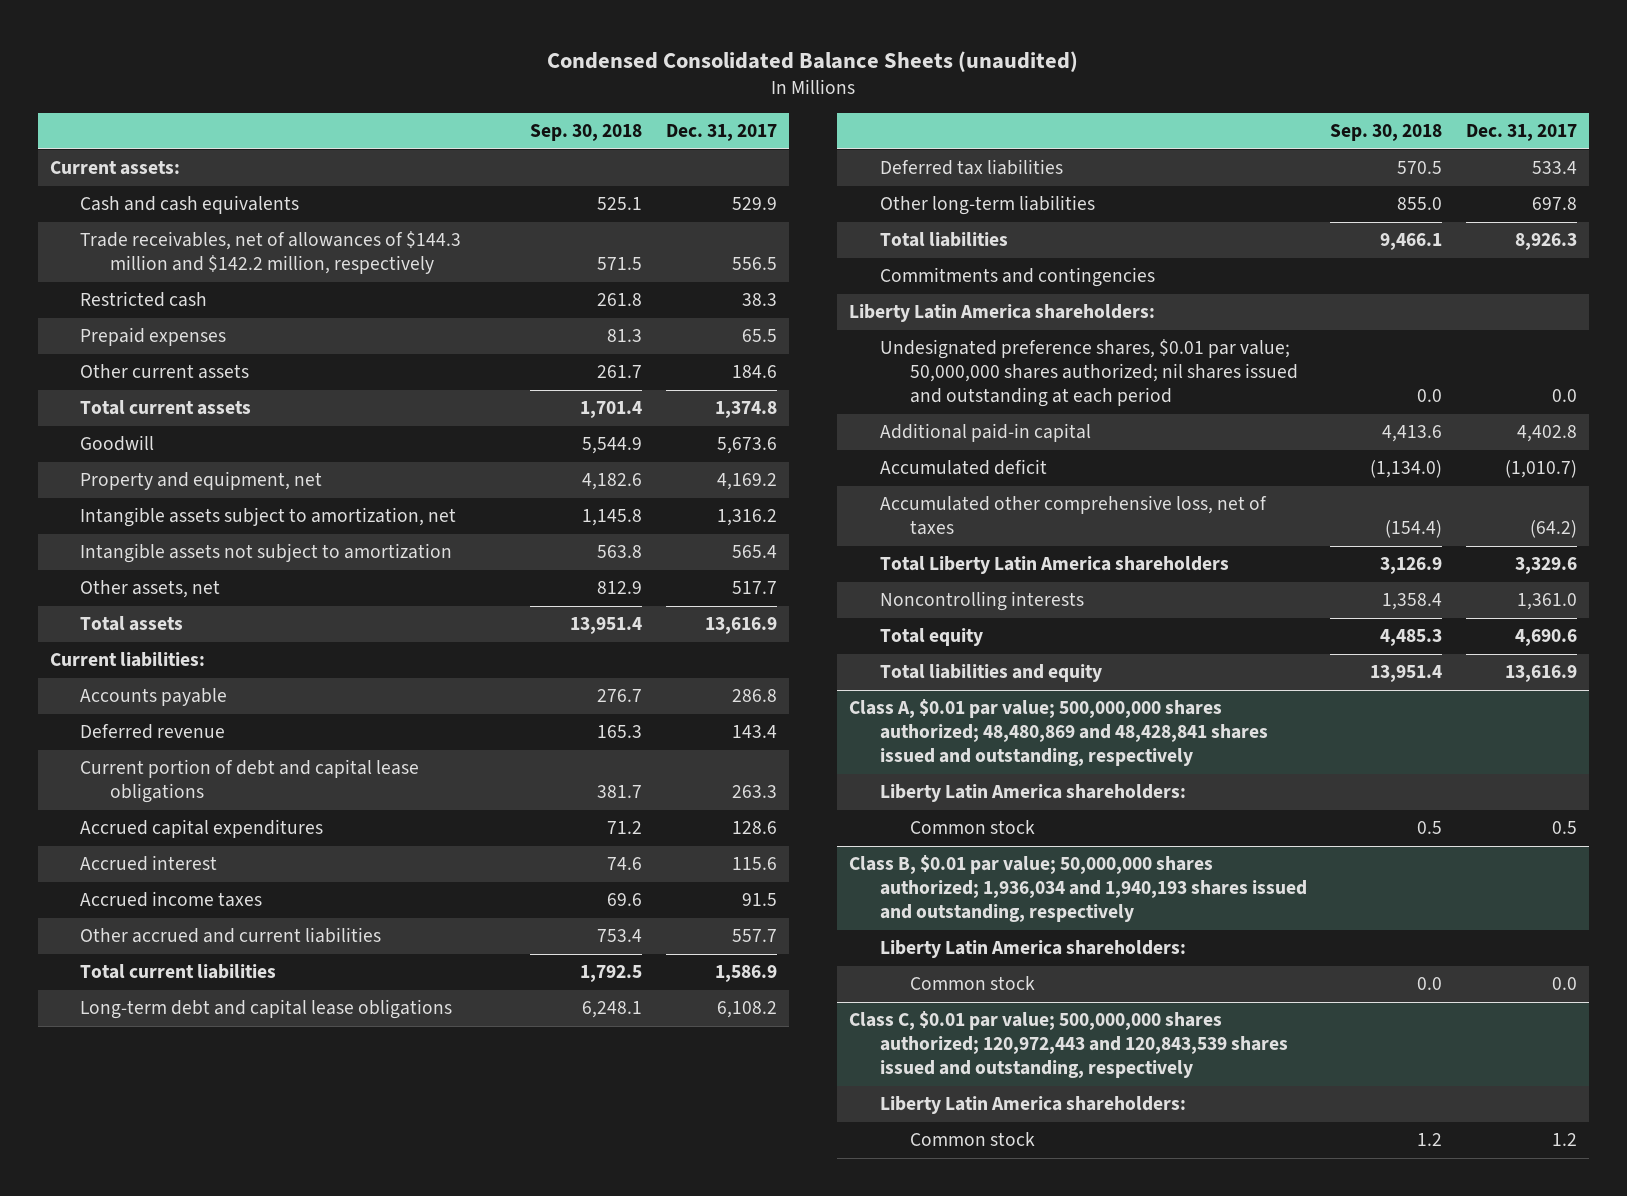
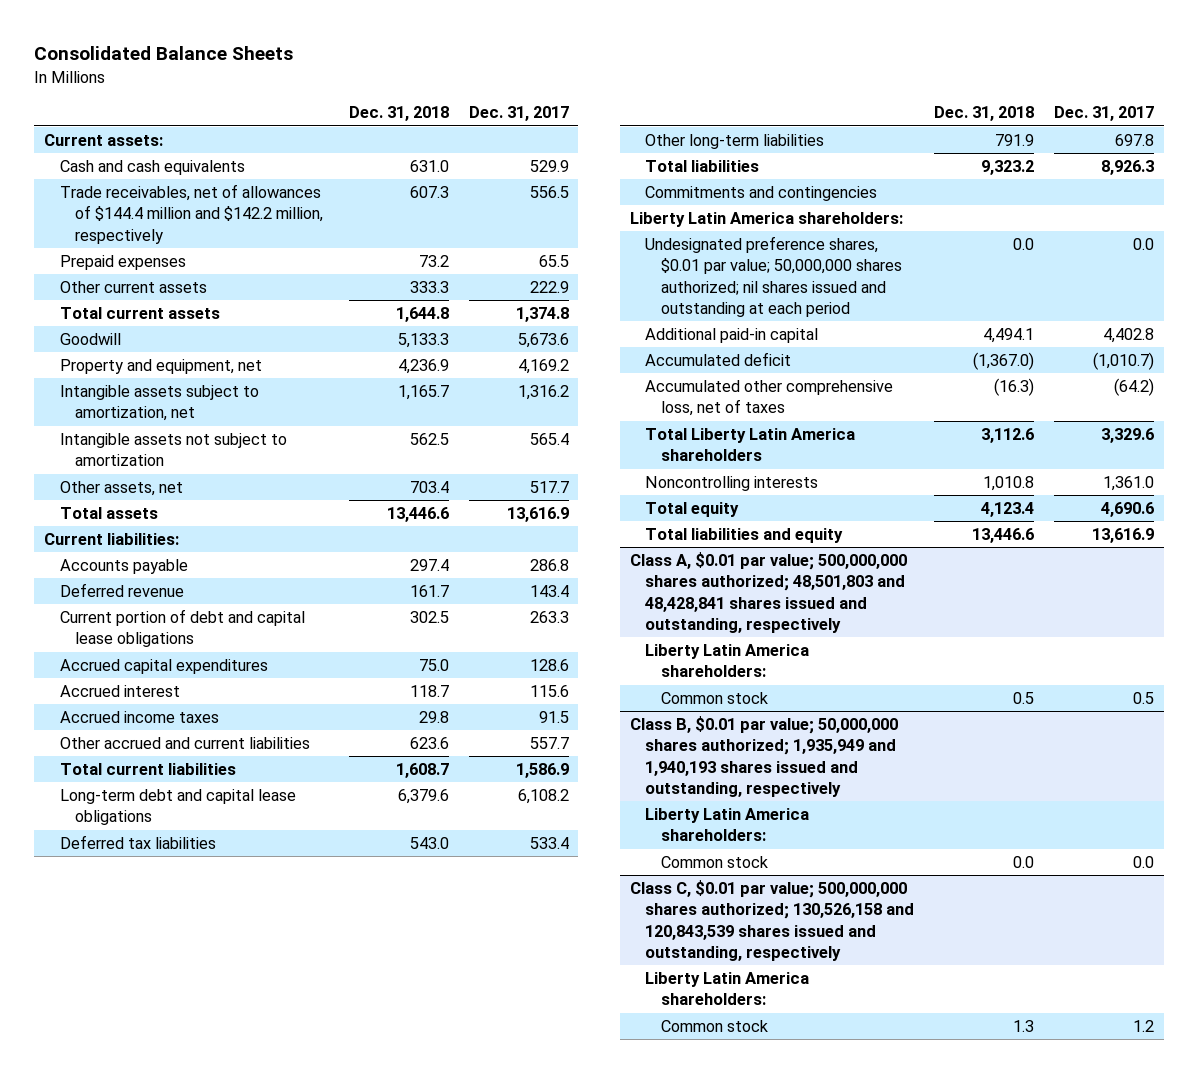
[547,50,1079,72] Condensed Consolidated Balance Sheets (unaudited) -> [34,46,294,61] Consolidated Balance Sheets
[530,124,643,142] Sep. 30, 2018 -> none
none -> [348,106,449,122] Dec. 31, 2018
[79,291,207,308] Restricted cash -> none
[79,231,461,275] Trade receivables, net of allowances of $144.3 million and $142.2 million, respectively -> [59,184,323,244] Trade receivables, net of allowances of $144.4 million and $142.2 million, respectively
[732,365,778,379] 184.6 -> [529,281,569,294] 222.9
[849,699,1268,767] Class A, $0.01 par value; 500,000,000 shares authorized; 48,480,869 and 48,428,841 shares issued and outstanding, respectively -> [629,552,907,633] Class A, $0.01 par value; 500,000,000 shares authorized; 48,501,803 and 48,428,841 shares issued and outstanding, respectively
[849,855,1307,923] Class B, $0.01 par value; 50,000,000 shares authorized; 1,936,034 and 1,940,193 shares issued and outstanding, respectively -> [629,716,898,797] Class B, $0.01 par value; 50,000,000 shares authorized; 1,935,949 and 1,940,193 shares issued and outstanding, respectively
[849,1011,1288,1079] Class C, $0.01 par value; 500,000,000 shares authorized; 120,972,443 and 120,843,539 shares issued and outstanding, respectively -> [629,880,915,961] Class C, $0.01 par value; 500,000,000 shares authorized; 130,526,158 and 120,843,539 shares issued and outstanding, respectively

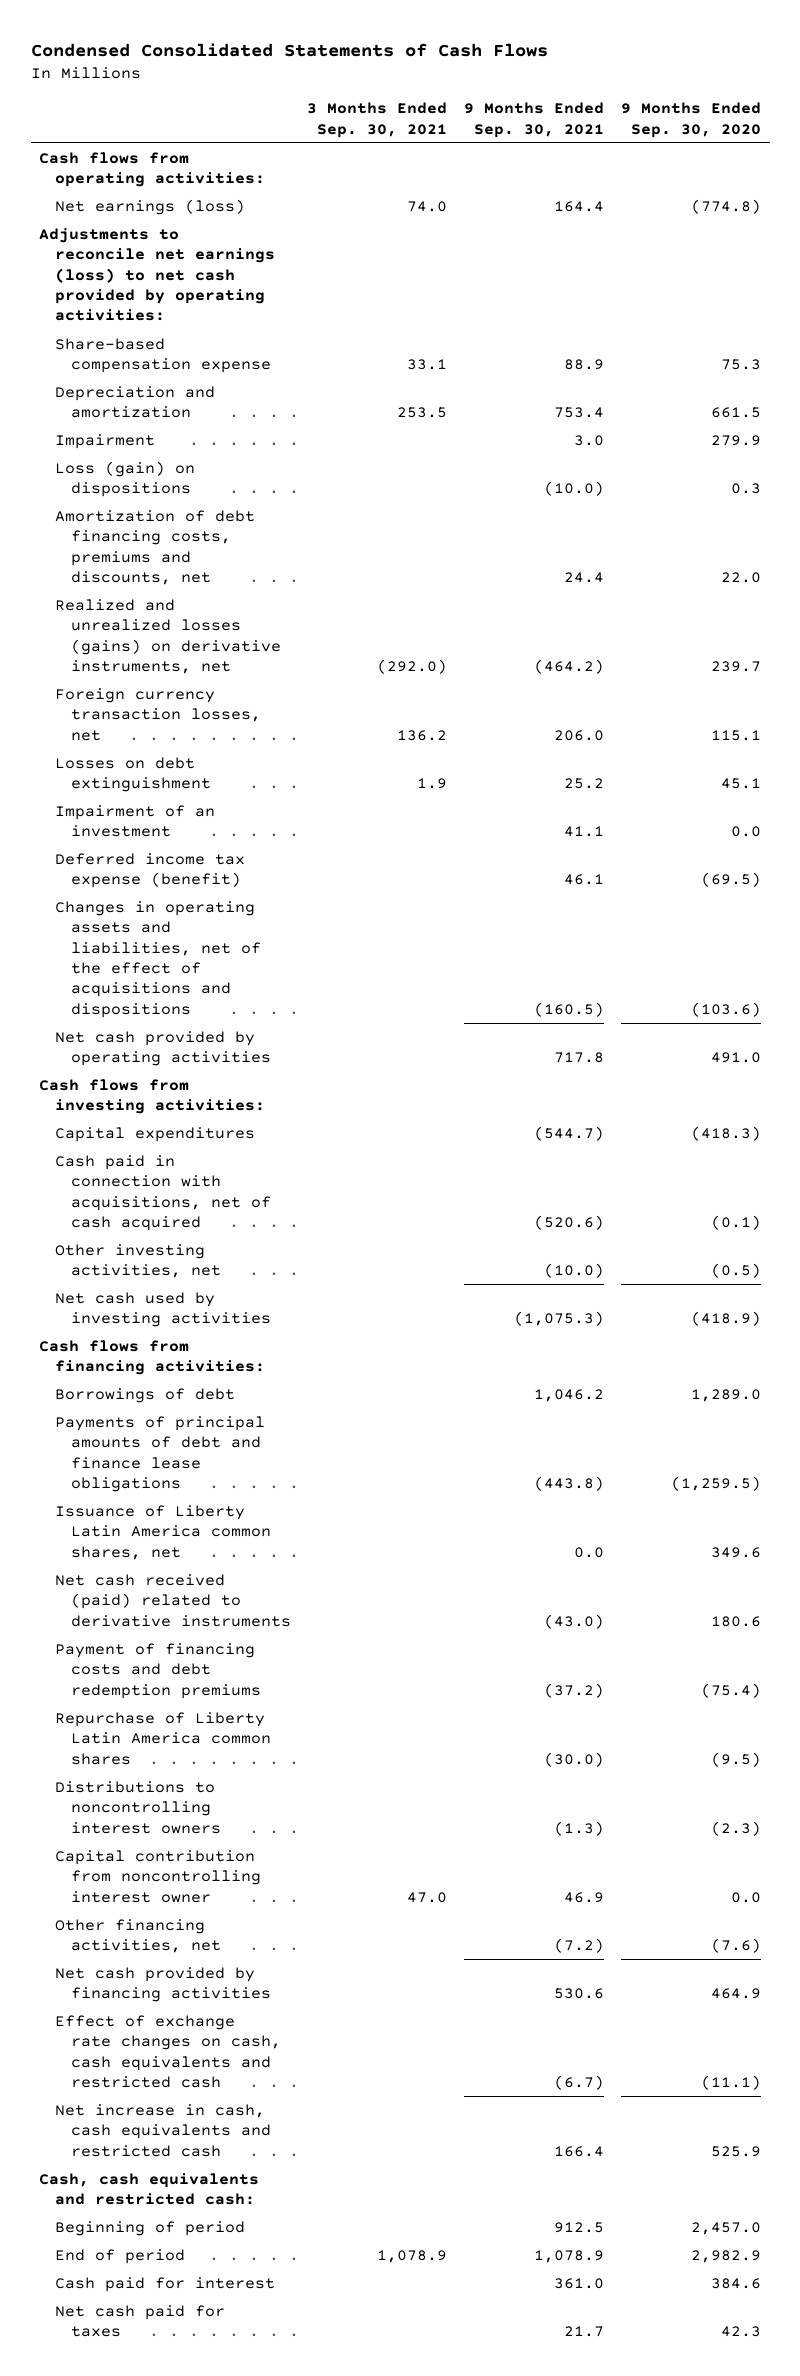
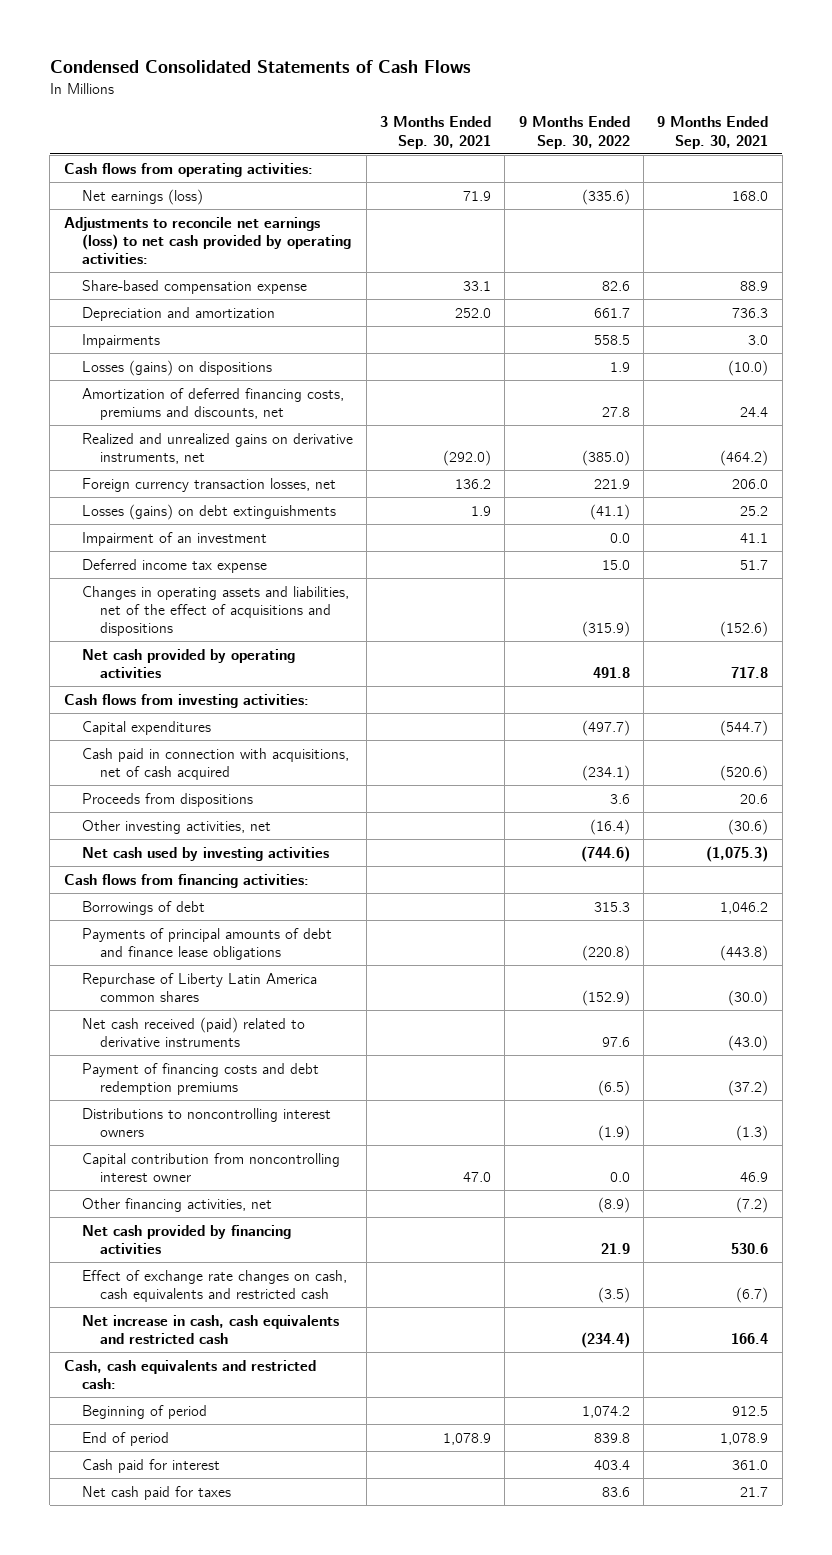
[621,102,762,138] 9 Months Ended Sep. 30, 2020 -> none
none -> [518,116,630,149] 9 Months Ended Sep. 30, 2022
[407,200,448,212] 74.0 -> [463,190,492,201] 71.9
[554,200,605,212] 164.4 -> [732,190,769,201] 168.0
[397,407,448,419] 253.5 -> [455,307,492,318] 252.0
[554,407,605,419] 753.4 -> [732,307,769,318] 736.3
[54,433,155,449] Impairment -> [81,333,160,348] Impairments
[54,460,195,498] Loss (gain) on dispositions -> [81,359,272,376] Losses (gains) on dispositions
[54,509,255,586] Amortization of debt financing costs, premiums and discounts, net -> [81,387,344,420] Amortization of deferred financing costs, premiums and discounts, net
[54,598,281,675] Realized and unrealized losses (gains) on derivative instruments, net -> [81,432,353,464] Realized and unrealized gains on derivative instruments, net
[54,756,211,793] Losses on debt extinguishment -> [81,503,336,520] Losses (gains) on debt extinguishments
[54,852,245,889] Deferred income tax expense (benefit) -> [81,558,267,573] Deferred income tax expense
[564,874,605,886] 46.1 -> [740,559,769,570] 51.7
[534,1001,605,1017] (160.5) -> [720,621,769,638] (152.6)
none -> [81,792,253,807] Proceeds from dispositions
[544,1263,605,1279] (10.0) -> [728,818,769,835] (30.6)
[54,1504,271,1560] Issuance of Liberty Latin America common shares, net -> none
[54,1711,271,1765] Repurchase of Liberty Latin America common shares -> [81,972,317,1002] Repurchase of Liberty Latin America common shares

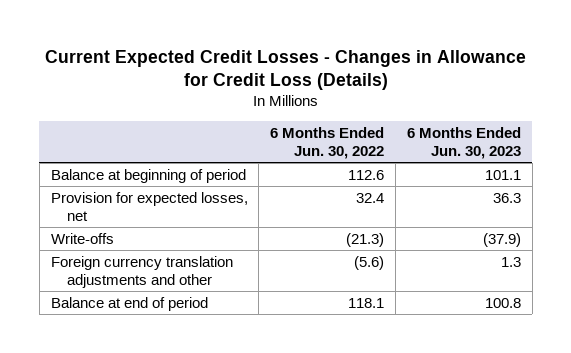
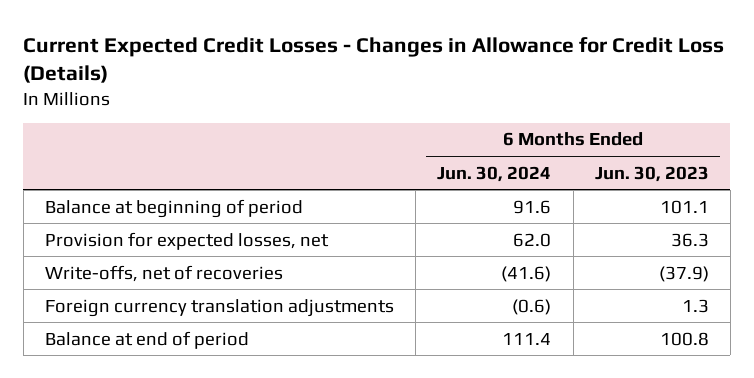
[270,126,385,159] 6 Months Ended Jun. 30, 2022 -> none
none -> [437,165,552,182] Jun. 30, 2024
[50,232,114,244] Write-offs -> [44,264,283,282] Write-offs, net of recoveries
[50,255,233,288] Foreign currency translation adjustments and other -> [44,298,394,317] Foreign currency translation adjustments

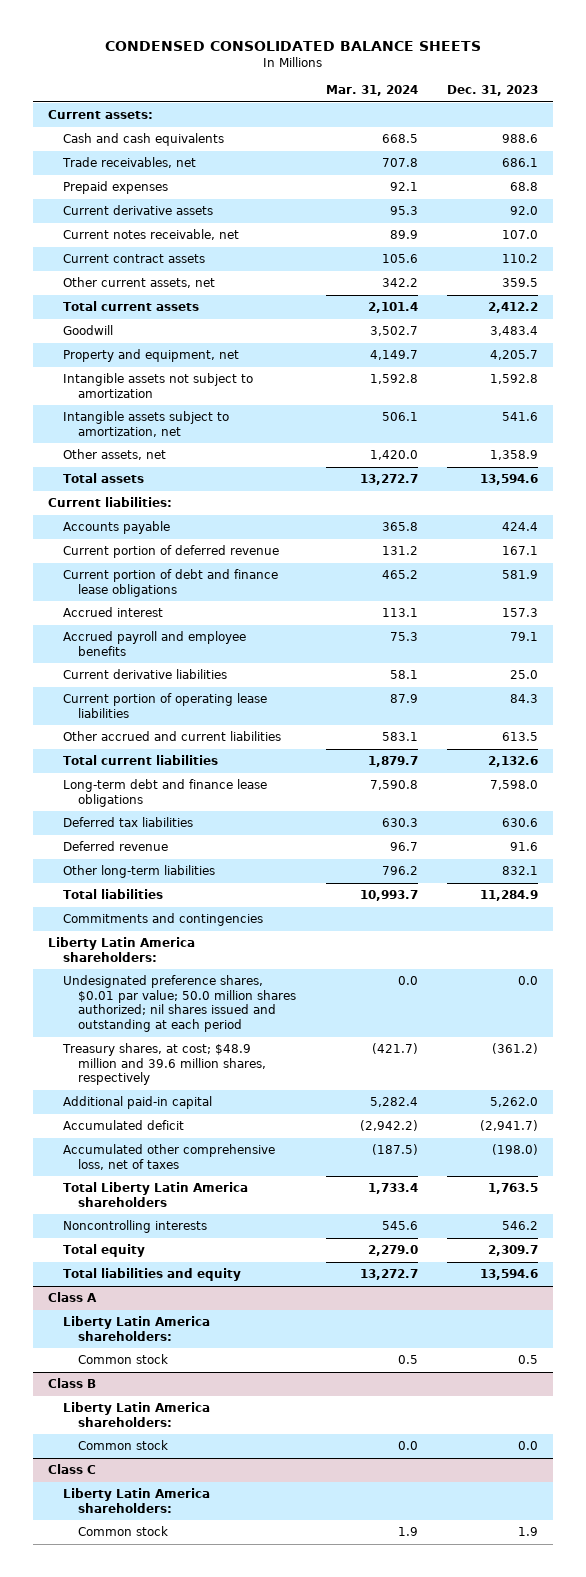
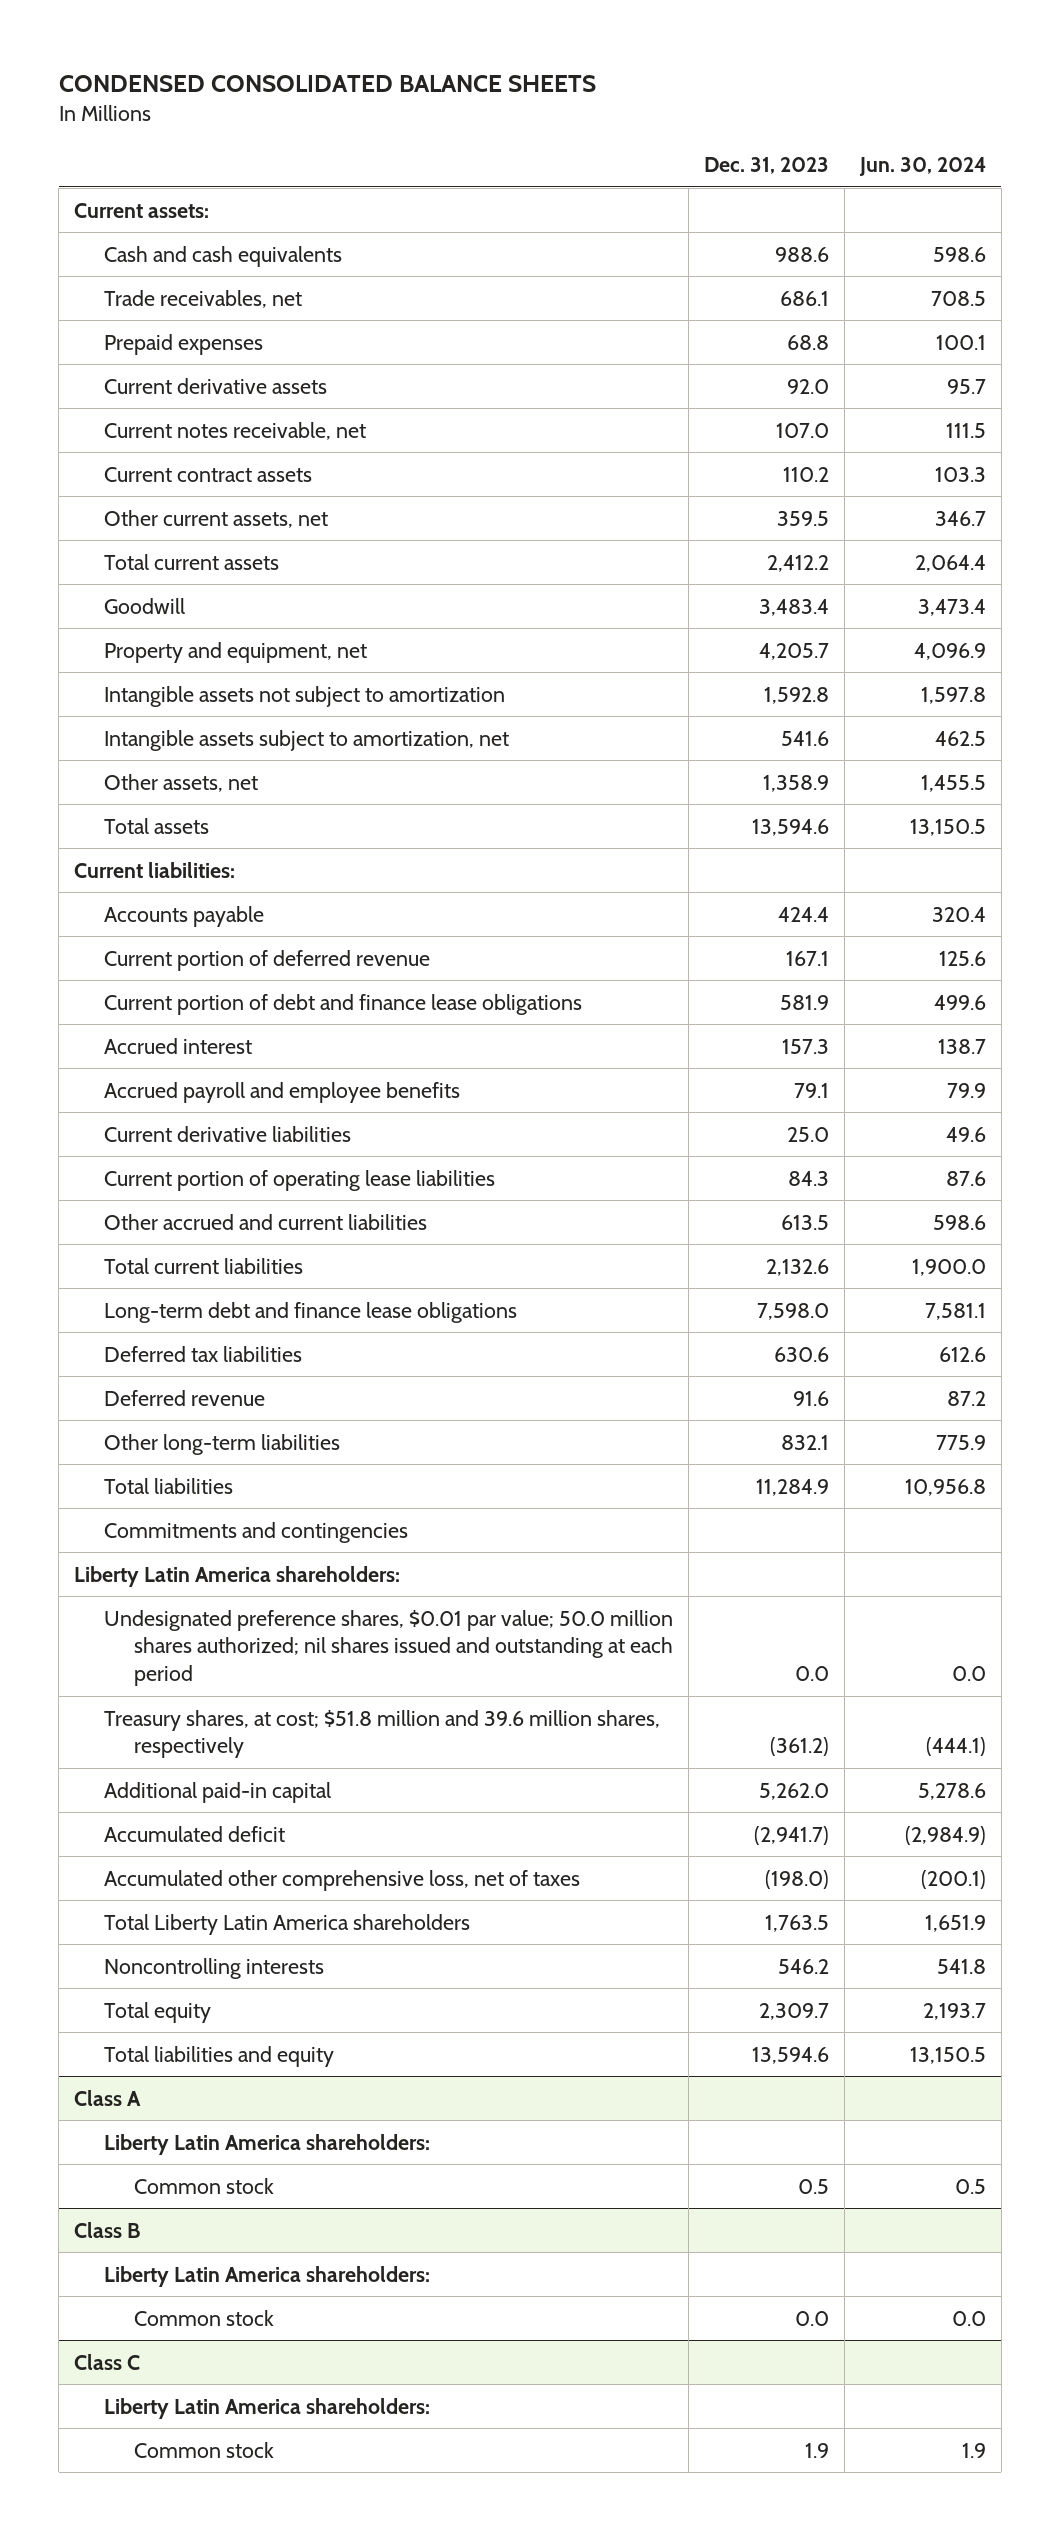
[325,85,418,97] Mar. 31, 2024 -> none
none -> [859,156,987,176] Jun. 30, 2024
[62,1043,267,1086] Treasury shares, at cost; $48.9 million and 39.6 million shares, respectively -> [104,1709,661,1759] Treasury shares, at cost; $51.8 million and 39.6 million shares, respectively

